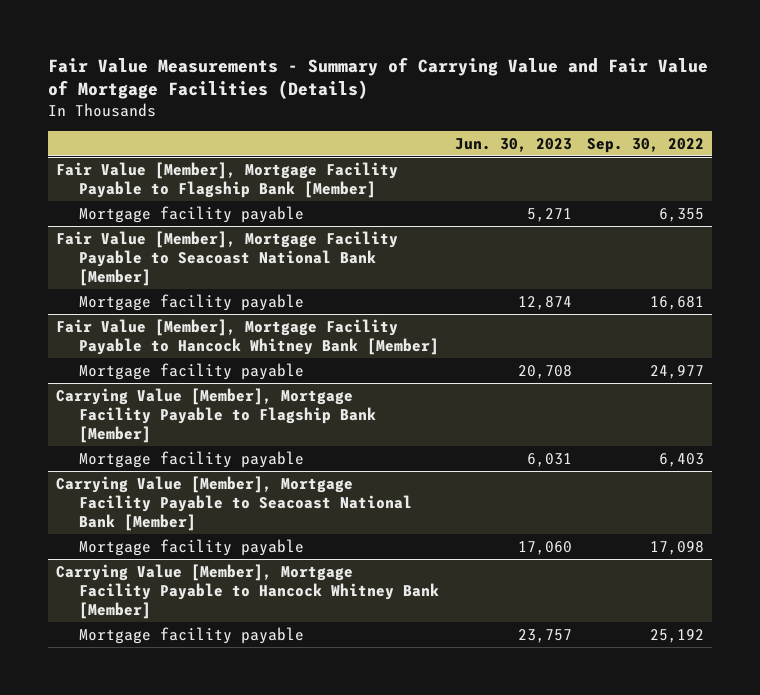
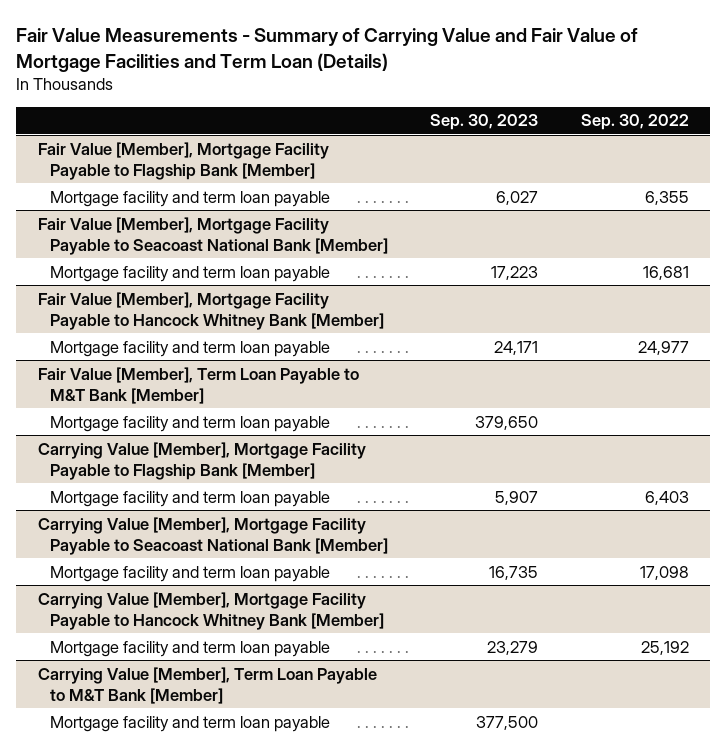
[47,56,708,100] Fair Value Measurements - Summary of Carrying Value and Fair Value of Mortgage Facilities (Details) -> [16,27,639,72] Fair Value Measurements - Summary of Carrying Value and Fair Value of Mortgage Facilities and Term Loan (Details)
[454,137,572,152] Jun. 30, 2023 -> none
none -> [430,114,539,131] Sep. 30, 2023
[79,205,305,223] Mortgage facility payable -> [49,190,330,207] Mortgage facility and term loan payable
[79,293,305,311] Mortgage facility payable -> [49,265,330,282] Mortgage facility and term loan payable
[79,362,305,380] Mortgage facility payable -> [49,340,330,357] Mortgage facility and term loan payable
none -> [37,366,359,404] Fair Value [Member], Term Loan Payable to M&T Bank [Member]
none -> [49,415,330,432] Mortgage facility and term loan payable
[79,450,305,468] Mortgage facility payable -> [49,490,330,507] Mortgage facility and term loan payable
[79,538,305,556] Mortgage facility payable -> [49,565,330,582] Mortgage facility and term loan payable
[79,626,305,644] Mortgage facility payable -> [49,640,330,657] Mortgage facility and term loan payable
none -> [37,666,377,704] Carrying Value [Member], Term Loan Payable to M&T Bank [Member]
none -> [49,715,330,732] Mortgage facility and term loan payable

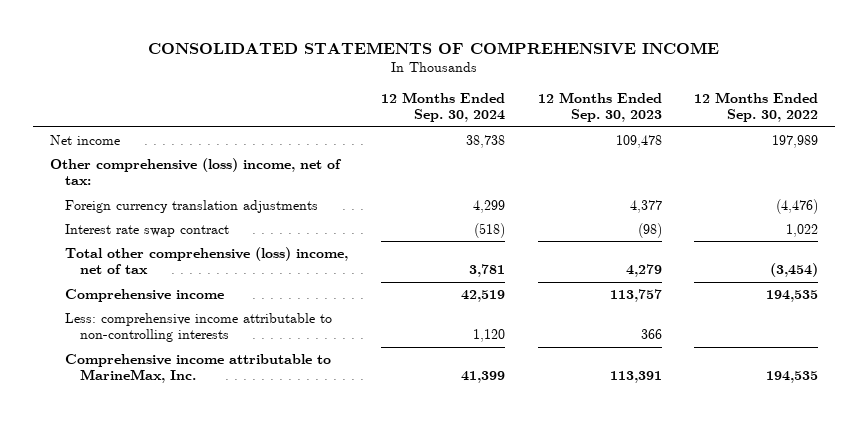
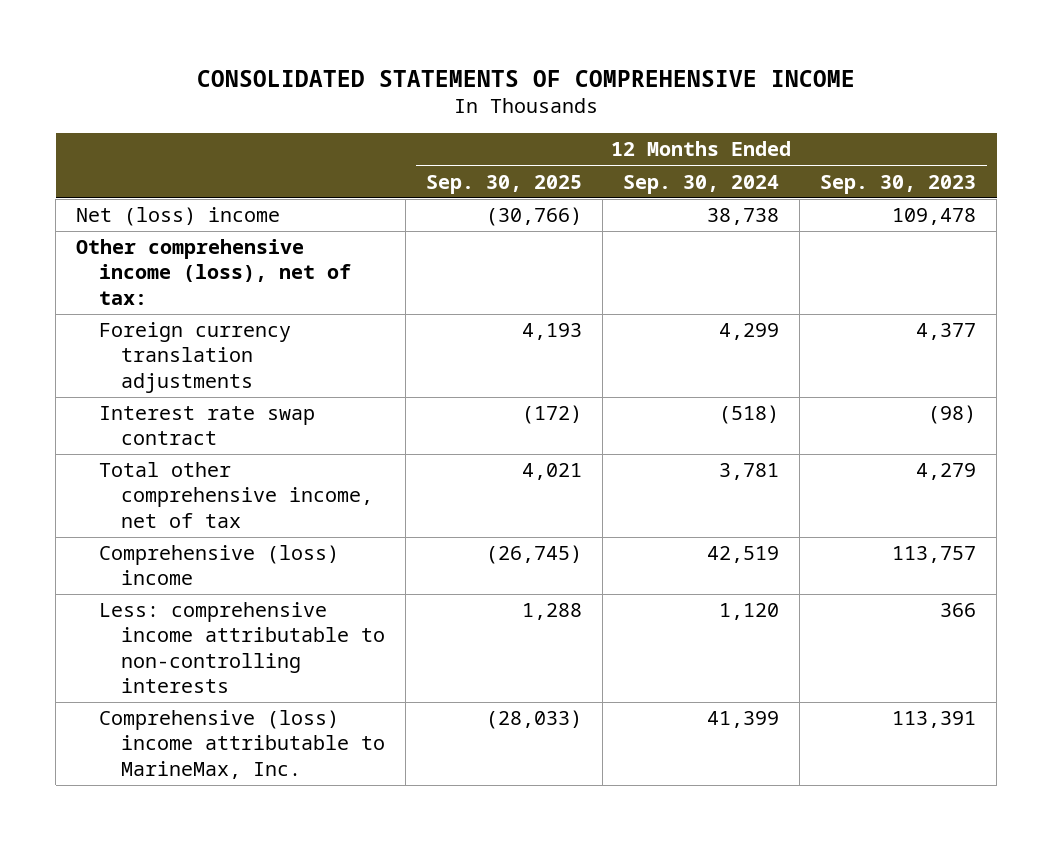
[694,91,819,123] 12 Months Ended Sep. 30, 2022 -> none
none -> [426,174,583,194] Sep. 30, 2025
[49,134,120,145] Net income -> [76,207,281,227] Net (loss) income
[49,157,342,186] Other comprehensive (loss) income, net of tax: -> [76,239,351,305] Other comprehensive income (loss), net of tax:
[64,246,348,275] Total other comprehensive (loss) income, net of tax -> [98,462,374,528] Total other comprehensive income, net of tax
[64,288,224,302] Comprehensive income -> [98,545,339,586] Comprehensive (loss) income
[64,353,331,384] Comprehensive income attributable to MarineMax, Inc. -> [98,710,386,779] Comprehensive (loss) income attributable to MarineMax, Inc.

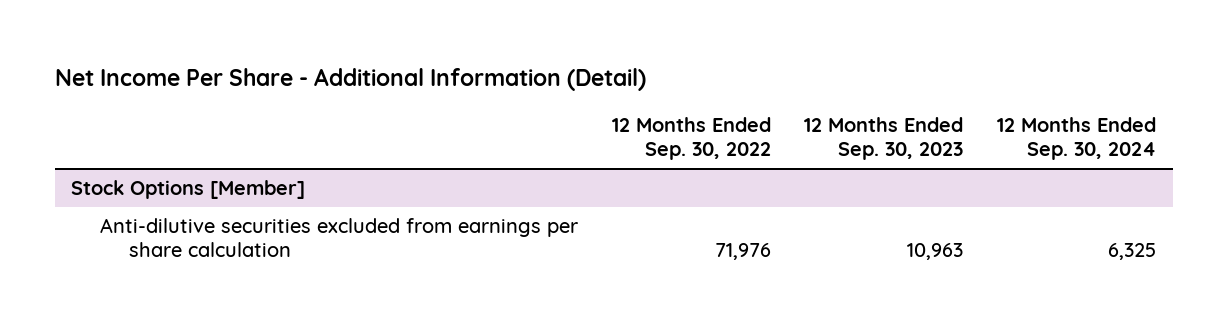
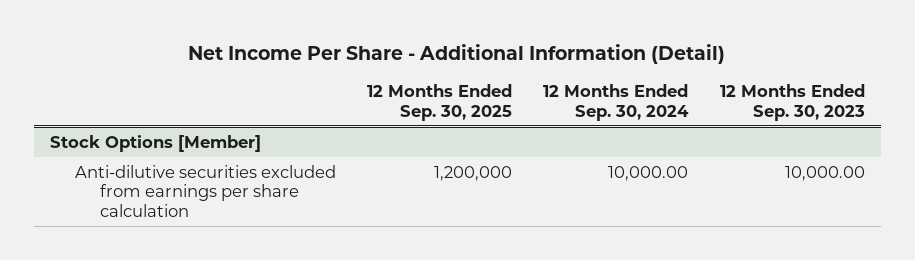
[611,116,771,161] 12 Months Ended Sep. 30, 2022 -> none
none -> [367,84,513,121] 12 Months Ended Sep. 30, 2025
[907,243,964,261] 10,963 -> [784,165,865,181] 10,000.00
[1108,243,1157,261] 6,325 -> [608,165,689,181] 10,000.00

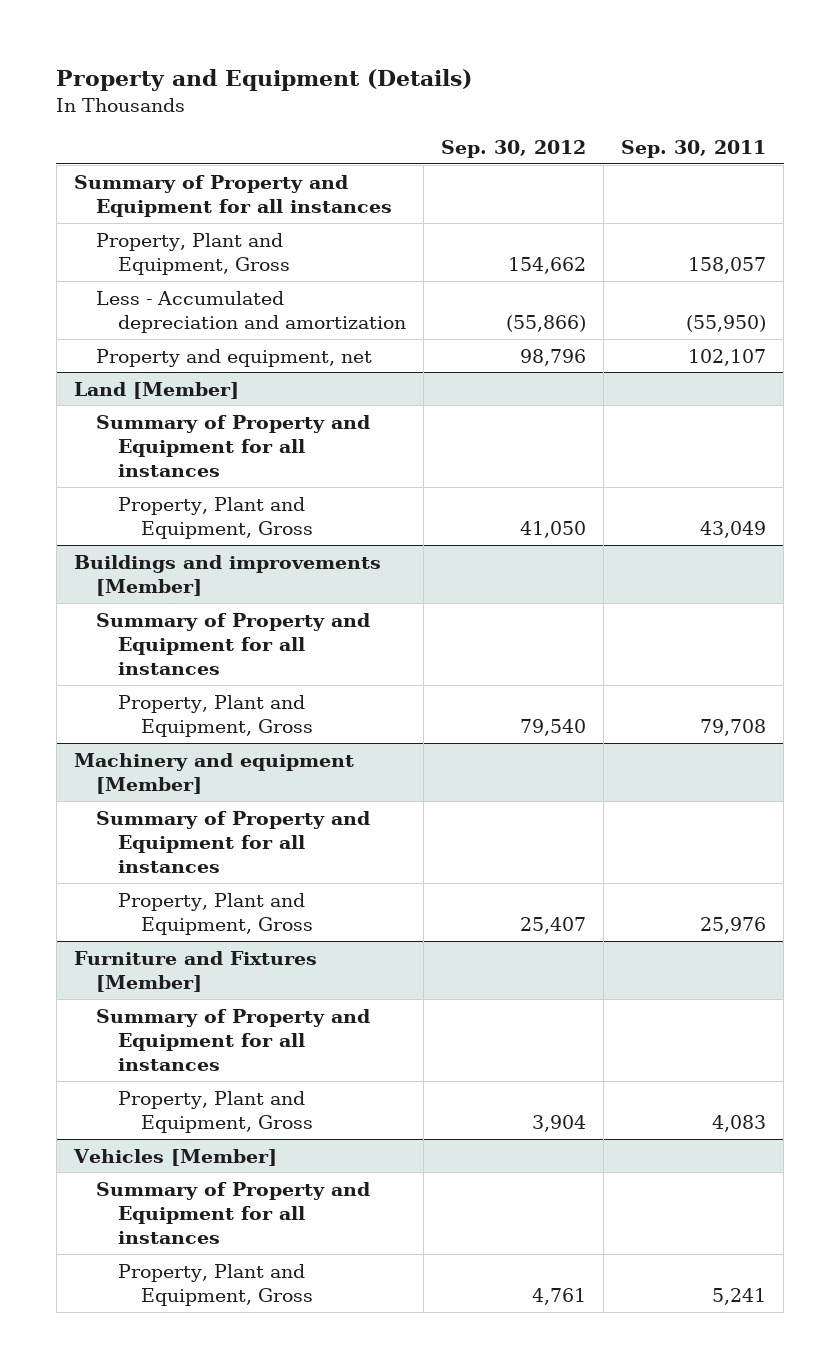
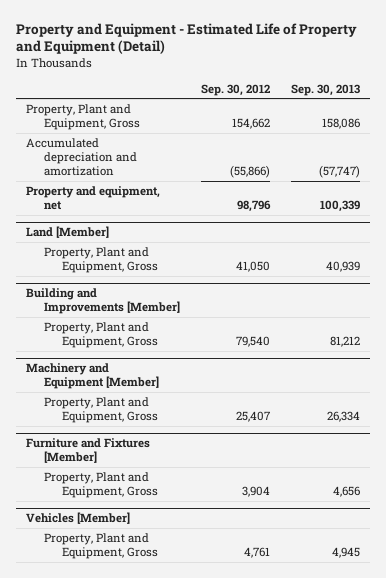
[56,68,473,91] Property and Equipment (Details) -> [15,22,357,55] Property and Equipment - Estimated Life of Property and Equipment (Detail)
[621,140,767,159] Sep. 30, 2011 -> none
none -> [290,83,360,96] Sep. 30, 2013
[73,174,393,218] Summary of Property and Equipment for all instances -> none
[96,290,407,334] Less - Accumulated depreciation and amortization -> [26,138,138,177] Accumulated depreciation and amortization
[96,414,371,478] Summary of Property and Equipment for all instances -> none
[96,612,371,676] Summary of Property and Equipment for all instances -> none
[73,554,381,597] Buildings and improvements [Member] -> [26,288,181,315] Building and Improvements [Member]
[96,810,371,874] Summary of Property and Equipment for all instances -> none
[73,752,354,795] Machinery and equipment [Member] -> [26,363,160,390] Machinery and Equipment [Member]
[96,1008,371,1072] Summary of Property and Equipment for all instances -> none
[96,1181,371,1245] Summary of Property and Equipment for all instances -> none

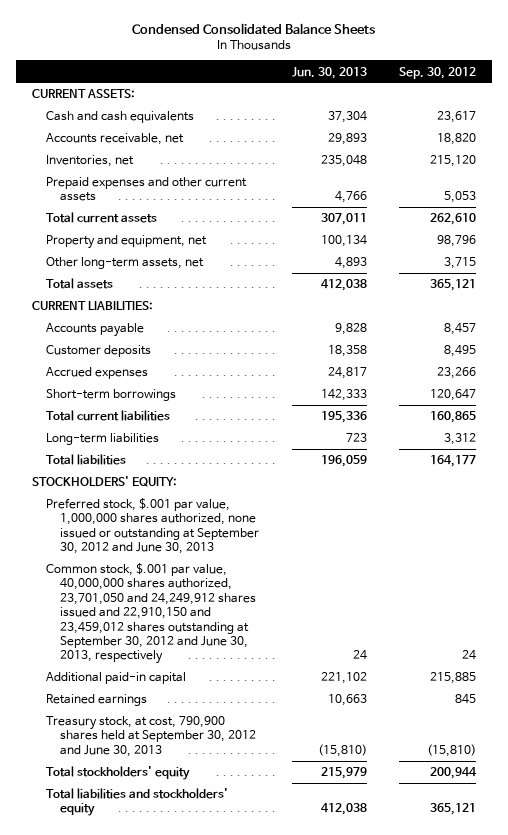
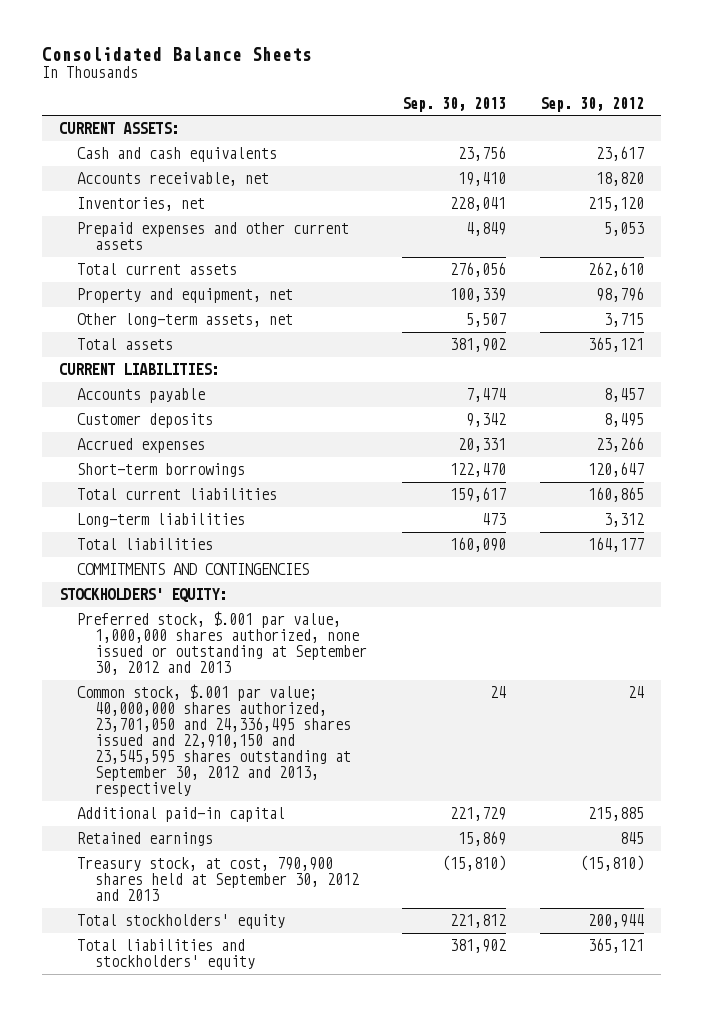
[132,22,376,34] Condensed Consolidated Balance Sheets -> [42,47,313,62] Consolidated Balance Sheets
[291,66,367,79] Jun. 30, 2013 -> none
none -> [401,96,506,112] Sep. 30, 2013
none -> [77,563,310,576] COMMITMENTS AND CONTINGENCIES
[46,498,260,555] Preferred stock, $.001 par value, 1,000,000 shares authorized, none issued or outstanding at September 30, 2012 and June 30, 2013 -> [77,611,368,676] Preferred stock, $.001 par value, 1,000,000 shares authorized, none issued or outstanding at September 30, 2012 and 2013
[46,563,257,665] Common stock, $.001 par value, 40,000,000 shares authorized, 23,701,050 and 24,249,912 shares issued and 22,910,150 and 23,459,012 shares outstanding at September 30, 2012 and June 30, 2013, respectively -> [77,684,352,798] Common stock, $.001 par value; 40,000,000 shares authorized, 23,701,050 and 24,336,495 shares issued and 22,910,150 and 23,545,595 shares outstanding at September 30, 2012 and 2013, respectively
[46,716,257,757] Treasury stock, at cost, 790,900 shares held at September 30, 2012 and June 30, 2013 -> [77,857,360,902] Treasury stock, at cost, 790,900 shares held at September 30, 2012 and 2013

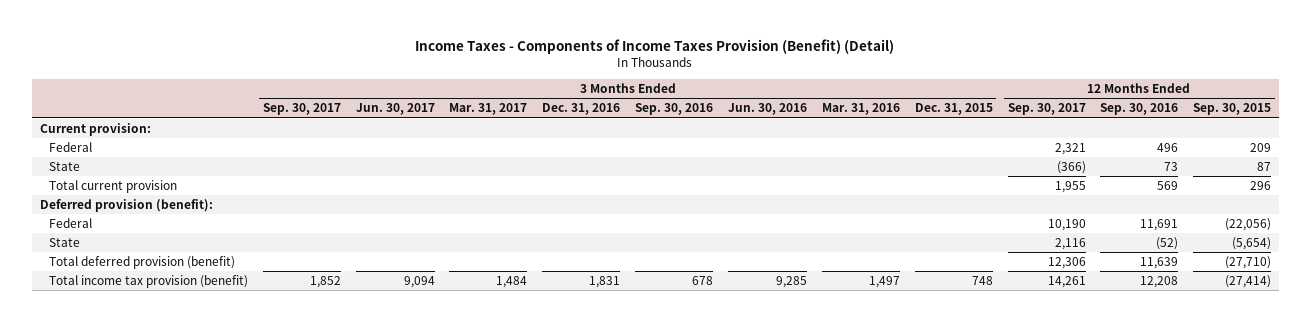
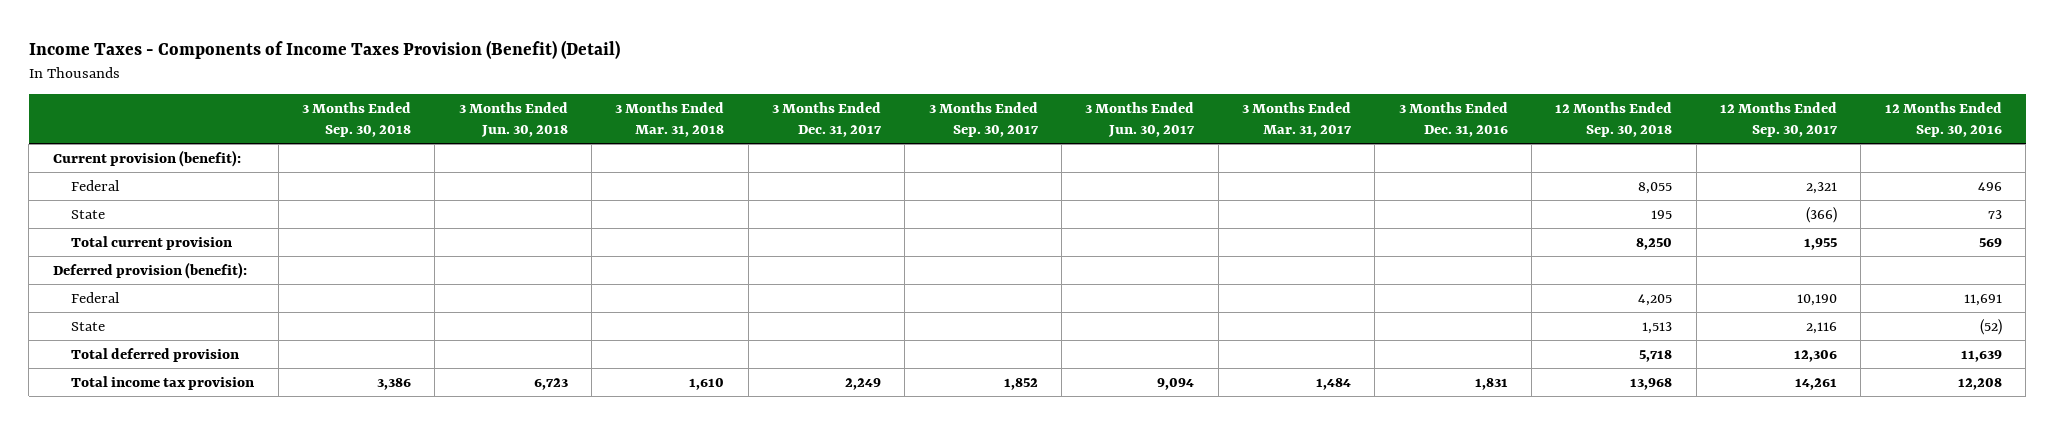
[635,103,714,116] Sep. 30, 2016 -> none
[727,103,807,116] Jun. 30, 2016 -> none
[821,103,900,116] Mar. 31, 2016 -> none
[914,103,993,116] Dec. 31, 2015 -> none
[1193,103,1272,116] Sep. 30, 2015 -> none
none -> [302,102,412,138] 3 Months Ended Sep. 30, 2018
none -> [458,102,568,138] 3 Months Ended Jun. 30, 2018
none -> [615,102,725,138] 3 Months Ended Mar. 31, 2018
none -> [772,102,883,138] 3 Months Ended Dec. 31, 2017
none -> [1555,102,1673,138] 12 Months Ended Sep. 30, 2018
[39,123,151,137] Current provision: -> [52,149,241,167] Current provision (benefit):
[48,256,235,270] Total deferred provision (benefit) -> [71,347,240,362] Total deferred provision
[48,275,248,289] Total income tax provision (benefit) -> [71,375,255,390] Total income tax provision

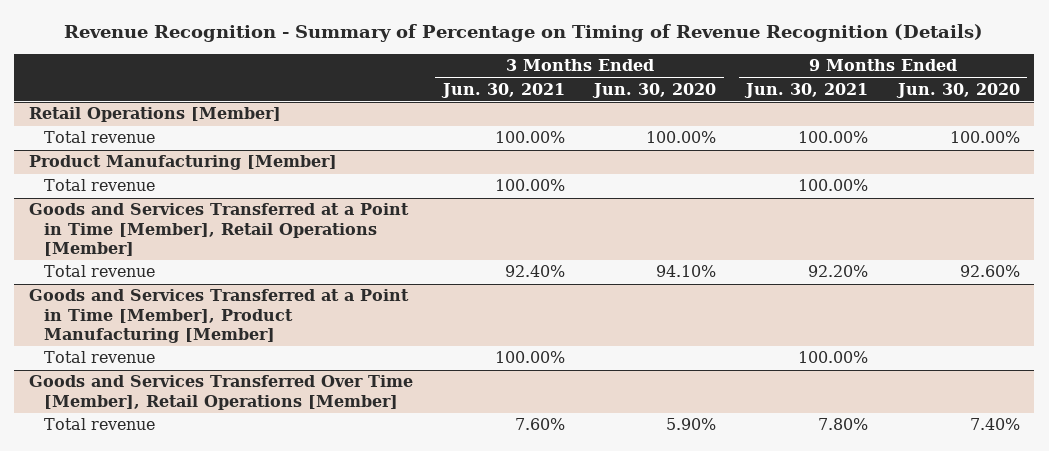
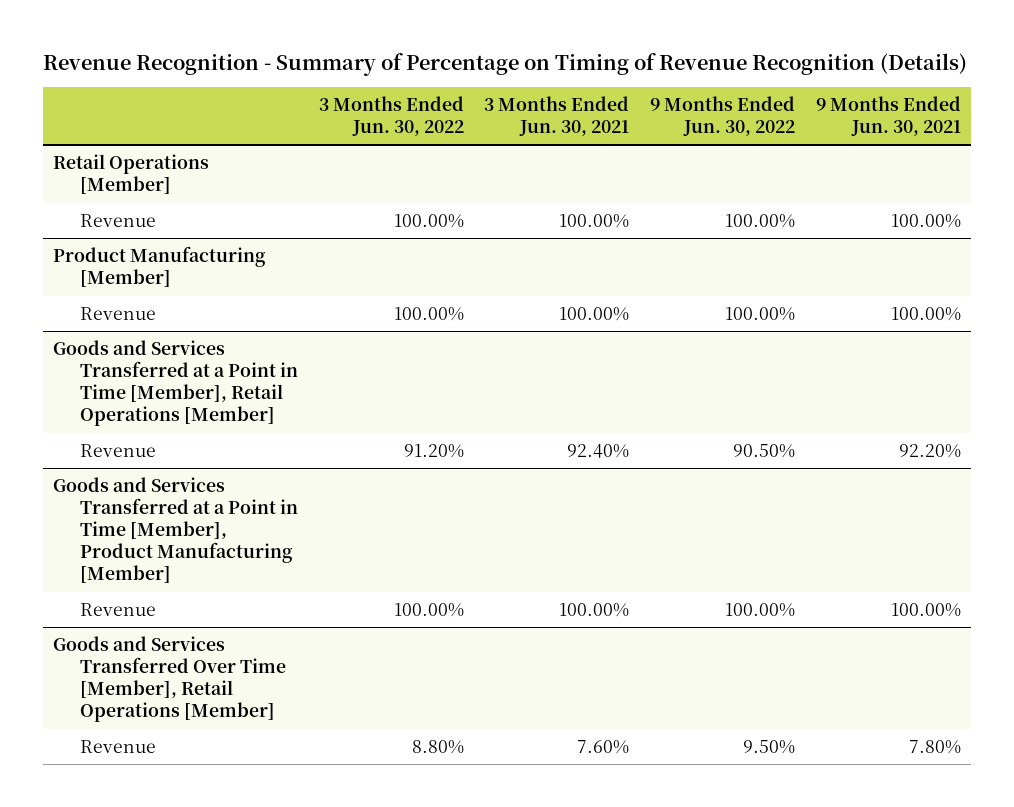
[592,82,717,98] Jun. 30, 2020 -> none
[895,82,1020,98] Jun. 30, 2020 -> none
none -> [318,95,464,136] 3 Months Ended Jun. 30, 2022
none -> [650,95,796,136] 9 Months Ended Jun. 30, 2022
[43,131,155,144] Total revenue -> [79,214,156,228] Revenue
[43,179,155,192] Total revenue -> [79,307,156,321] Revenue
[43,265,155,278] Total revenue -> [79,444,156,458] Revenue
[43,351,155,364] Total revenue -> [79,603,156,617] Revenue
[43,418,155,431] Total revenue -> [79,740,156,754] Revenue

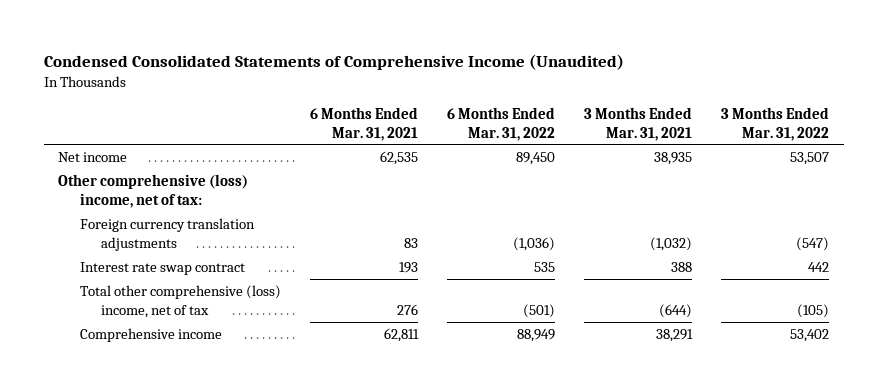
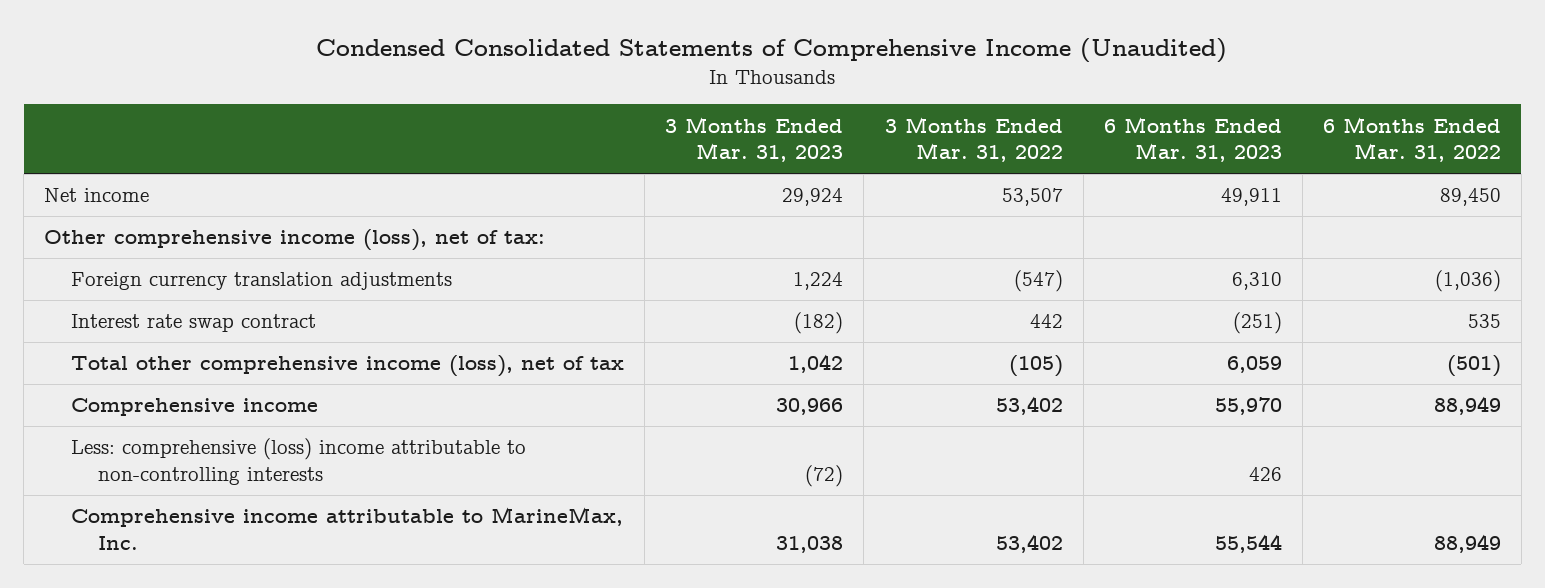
[309,106,418,141] 6 Months Ended Mar. 31, 2021 -> none
[584,106,693,141] 3 Months Ended Mar. 31, 2021 -> none
none -> [665,116,844,163] 3 Months Ended Mar. 31, 2023
none -> [1103,116,1282,163] 6 Months Ended Mar. 31, 2023
[58,173,249,208] Other comprehensive (loss) income, net of tax: -> [44,229,546,252] Other comprehensive income (loss), net of tax:
[79,284,281,318] Total other comprehensive (loss) income, net of tax -> [71,355,625,378] Total other comprehensive income (loss), net of tax
none -> [71,438,527,485] Less: comprehensive (loss) income attributable to non-controlling interests
none -> [71,507,624,550] Comprehensive income attributable to MarineMax, Inc.

